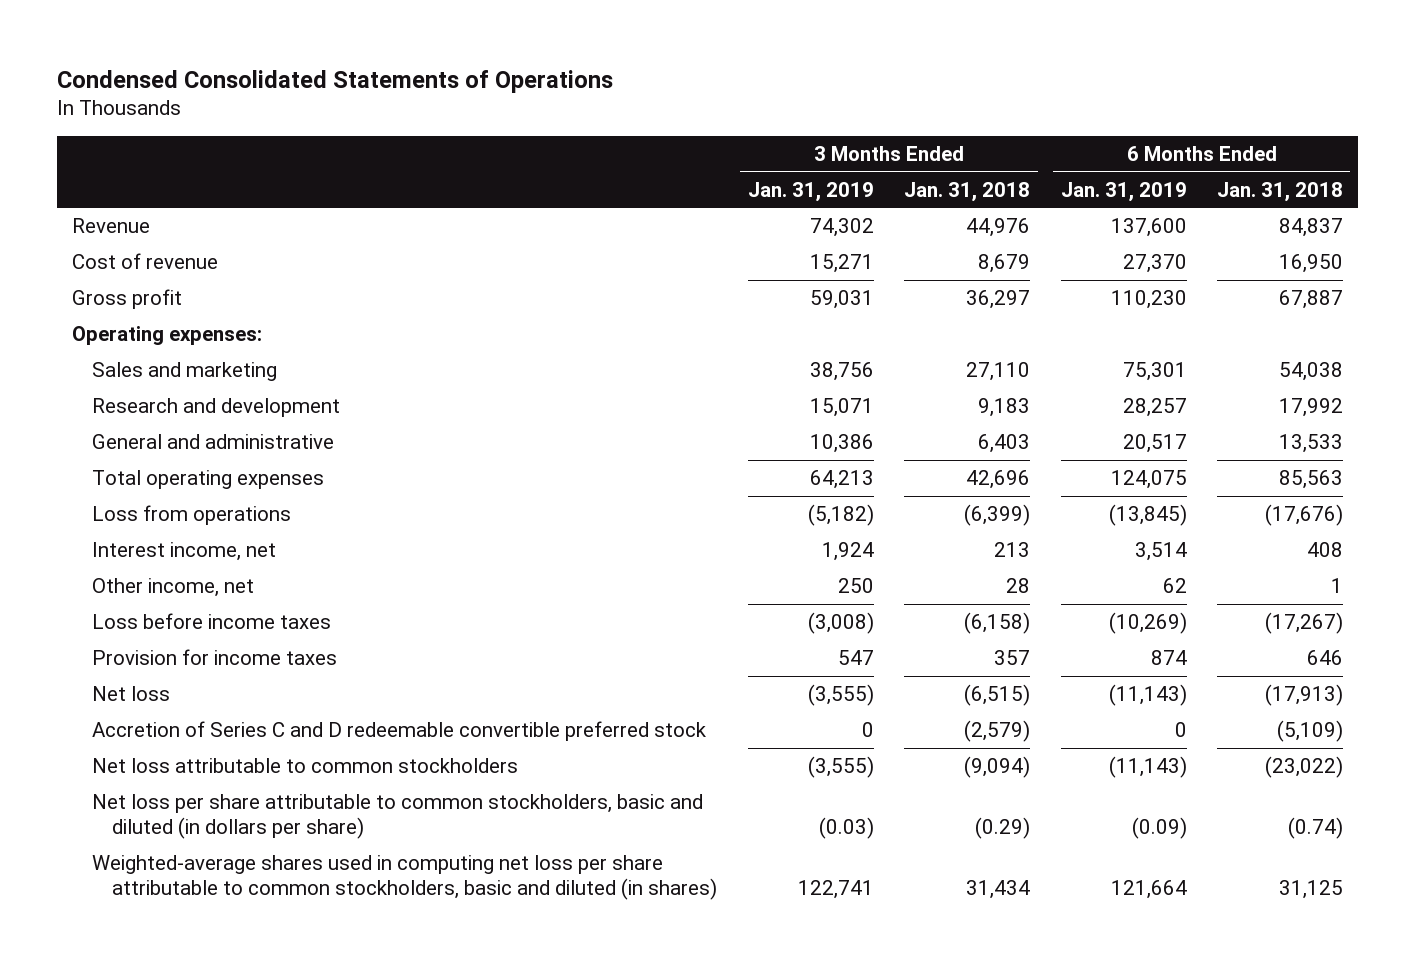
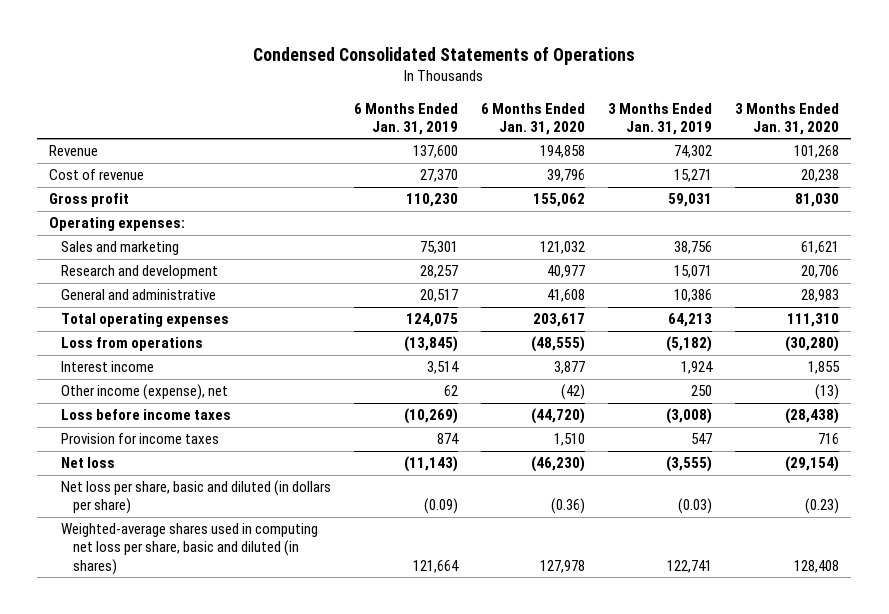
[904,181,1031,202] Jan. 31, 2018 -> none
[1216,181,1343,202] Jan. 31, 2018 -> none
none -> [481,102,586,135] 6 Months Ended Jan. 31, 2020
none -> [735,102,840,135] 3 Months Ended Jan. 31, 2020
[92,542,277,562] Interest income, net -> [60,361,154,373] Interest income
[92,578,255,598] Other income, net -> [60,384,228,401] Other income (expense), net
[92,721,707,742] Accretion of Series C and D redeemable convertible preferred stock -> none
[92,758,519,774] Net loss attributable to common stockholders -> none
[92,794,704,840] Net loss per share attributable to common stockholders, basic and diluted (in dollars per share) -> [60,480,331,515] Net loss per share, basic and diluted (in dollars per share)
[92,855,718,901] Weighted-average shares used in computing net loss per share attributable to common stockholders, basic and diluted (in shares) -> [60,523,318,575] Weighted-average shares used in computing net loss per share, basic and diluted (in shares)

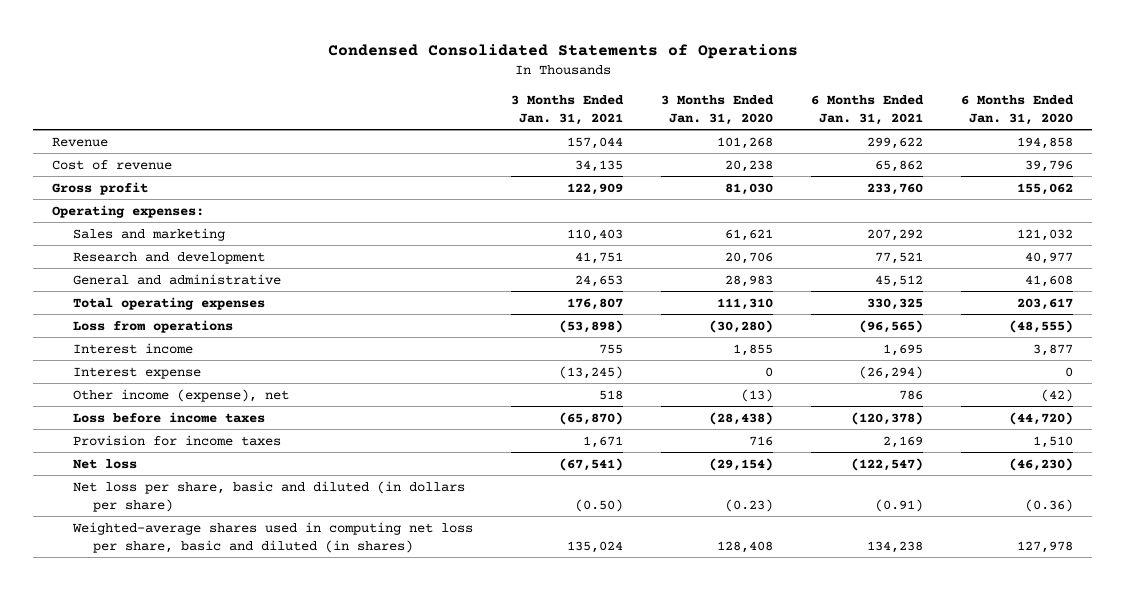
[353,102,458,135] 6 Months Ended Jan. 31, 2019 -> none
[608,102,713,135] 3 Months Ended Jan. 31, 2019 -> none
none -> [510,95,624,125] 3 Months Ended Jan. 31, 2021
none -> [810,95,924,125] 6 Months Ended Jan. 31, 2021
none -> [72,366,201,379] Interest expense

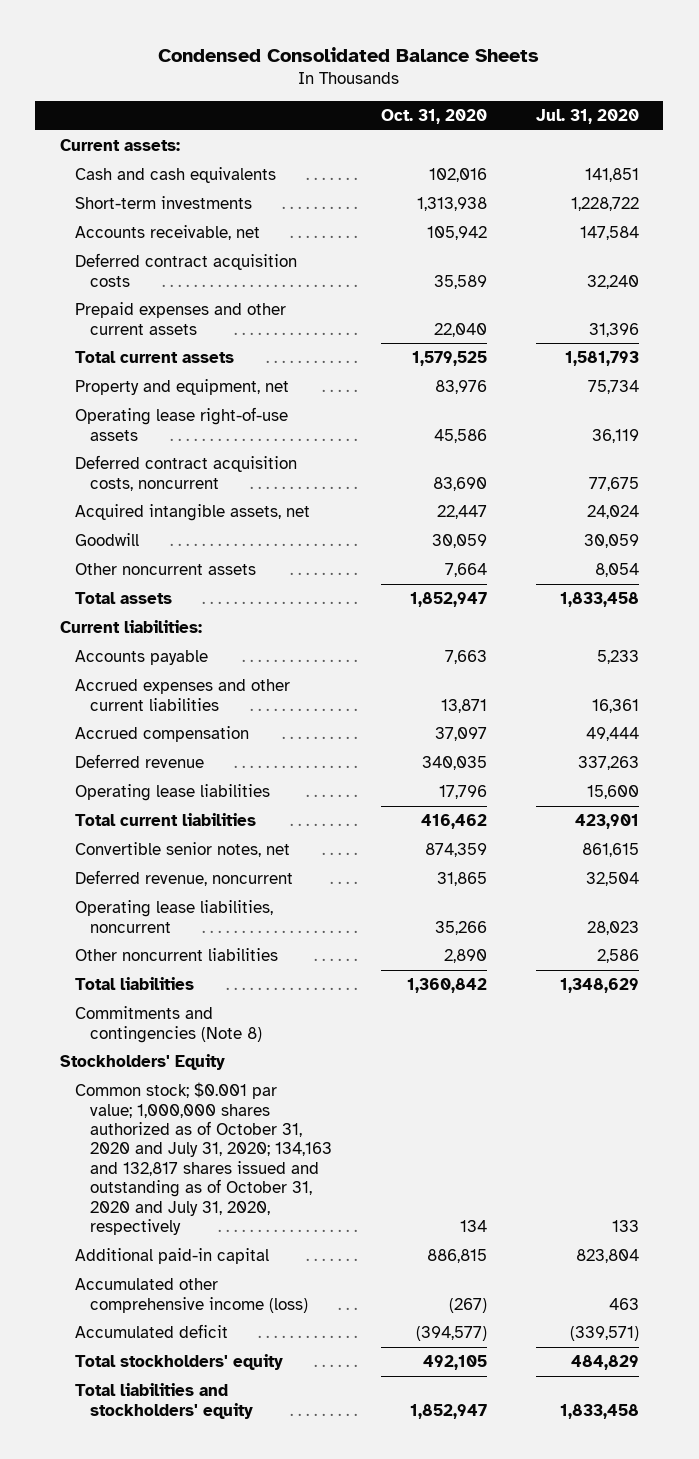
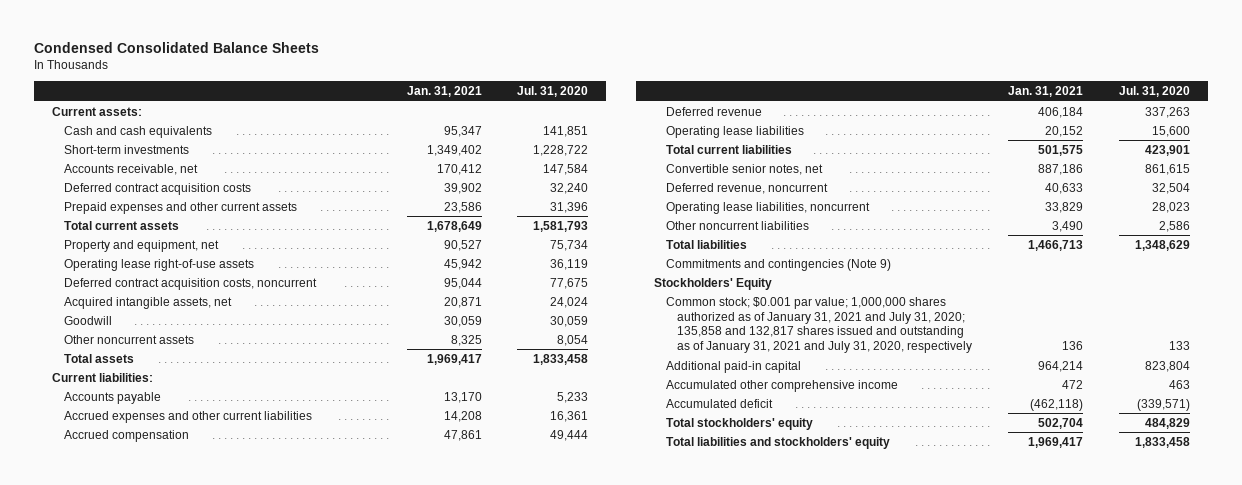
[380,109,487,125] Oct. 31, 2020 -> none
none -> [406,86,482,98] Jan. 31, 2021
[74,1006,263,1043] Commitments and contingencies (Note 8) -> [665,258,891,271] Commitments and contingencies (Note 9)
[74,1082,333,1236] Common stock; $0.001 par value; 1,000,000 shares authorized as of October 31, 2020 and July 31, 2020; 134,163 and 132,817 shares issued and outstanding as of October 31, 2020 and July 31, 2020, respectively -> [665,296,973,354] Common stock; $0.001 par value; 1,000,000 shares authorized as of January 31, 2021 and July 31, 2020; 135,858 and 132,817 shares issued and outstanding as of January 31, 2021 and July 31, 2020, respectively
[74,1278,309,1313] Accumulated other comprehensive income (loss) -> [665,379,898,392] Accumulated other comprehensive income

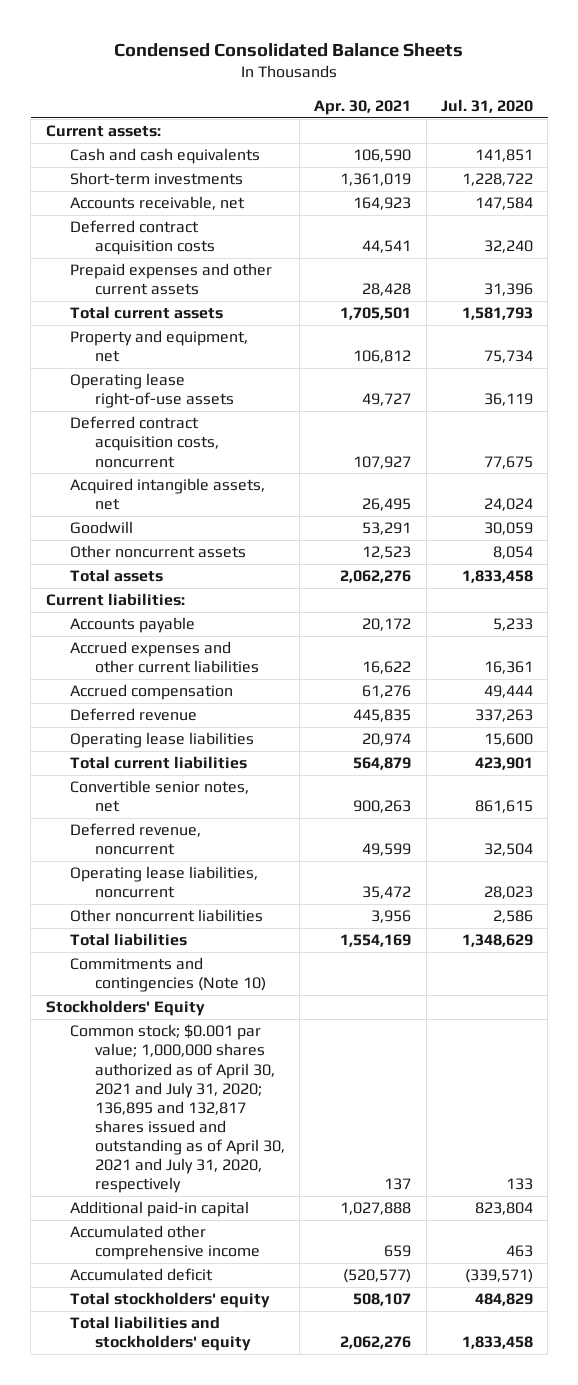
[406,86,482,98] Jan. 31, 2021 -> none
none -> [314,99,412,115] Apr. 30, 2021
[665,258,891,271] Commitments and contingencies (Note 9) -> [70,957,266,993] Commitments and contingencies (Note 10)
[665,296,973,354] Common stock; $0.001 par value; 1,000,000 shares authorized as of January 31, 2021 and July 31, 2020; 135,858 and 132,817 shares issued and outstanding as of January 31, 2021 and July 31, 2020, respectively -> [70,1024,285,1194] Common stock; $0.001 par value; 1,000,000 shares authorized as of April 30, 2021 and July 31, 2020; 136,895 and 132,817 shares issued and outstanding as of April 30, 2021 and July 31, 2020, respectively

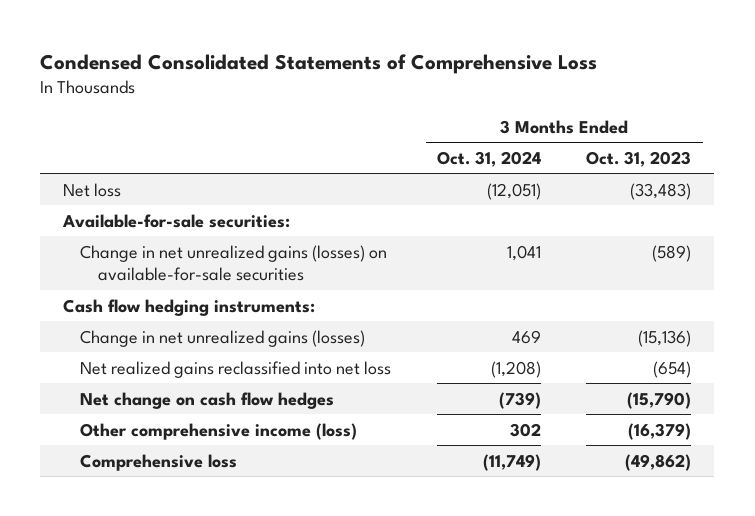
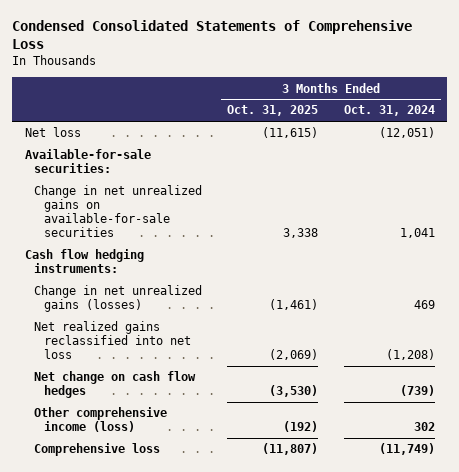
[586,150,692,167] Oct. 31, 2023 -> none
none -> [227,105,319,117] Oct. 31, 2025
[80,244,388,282] Change in net unrealized gains (losses) on available-for-sale securities -> [34,185,203,238] Change in net unrealized gains on available-for-sale securities

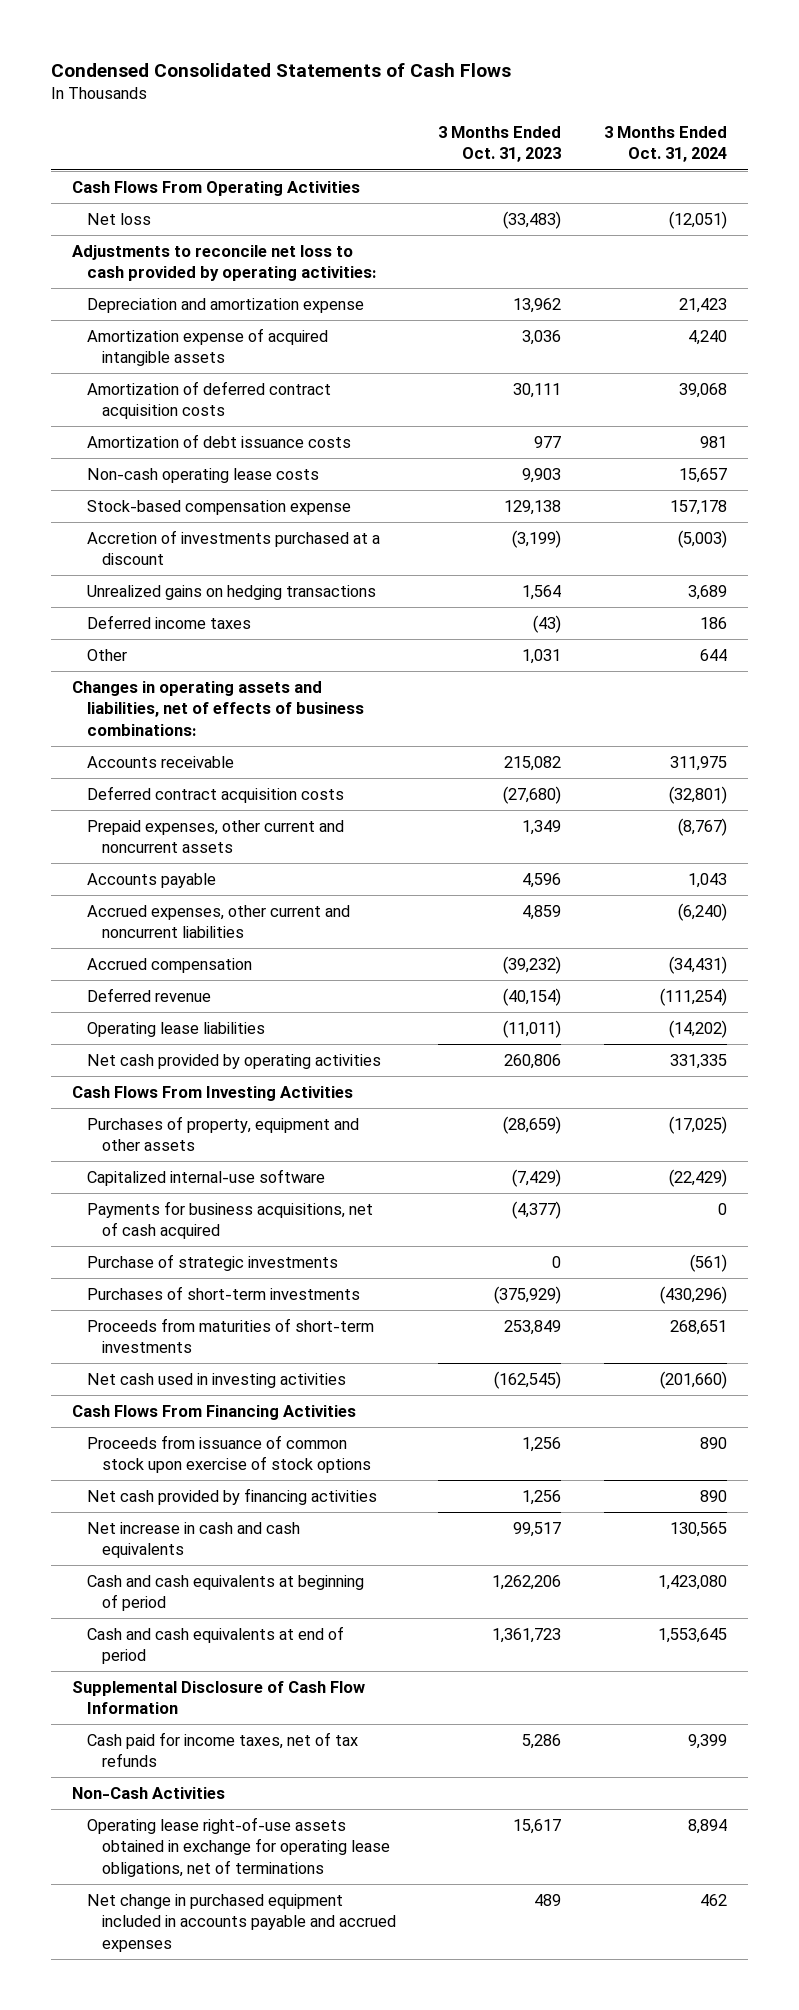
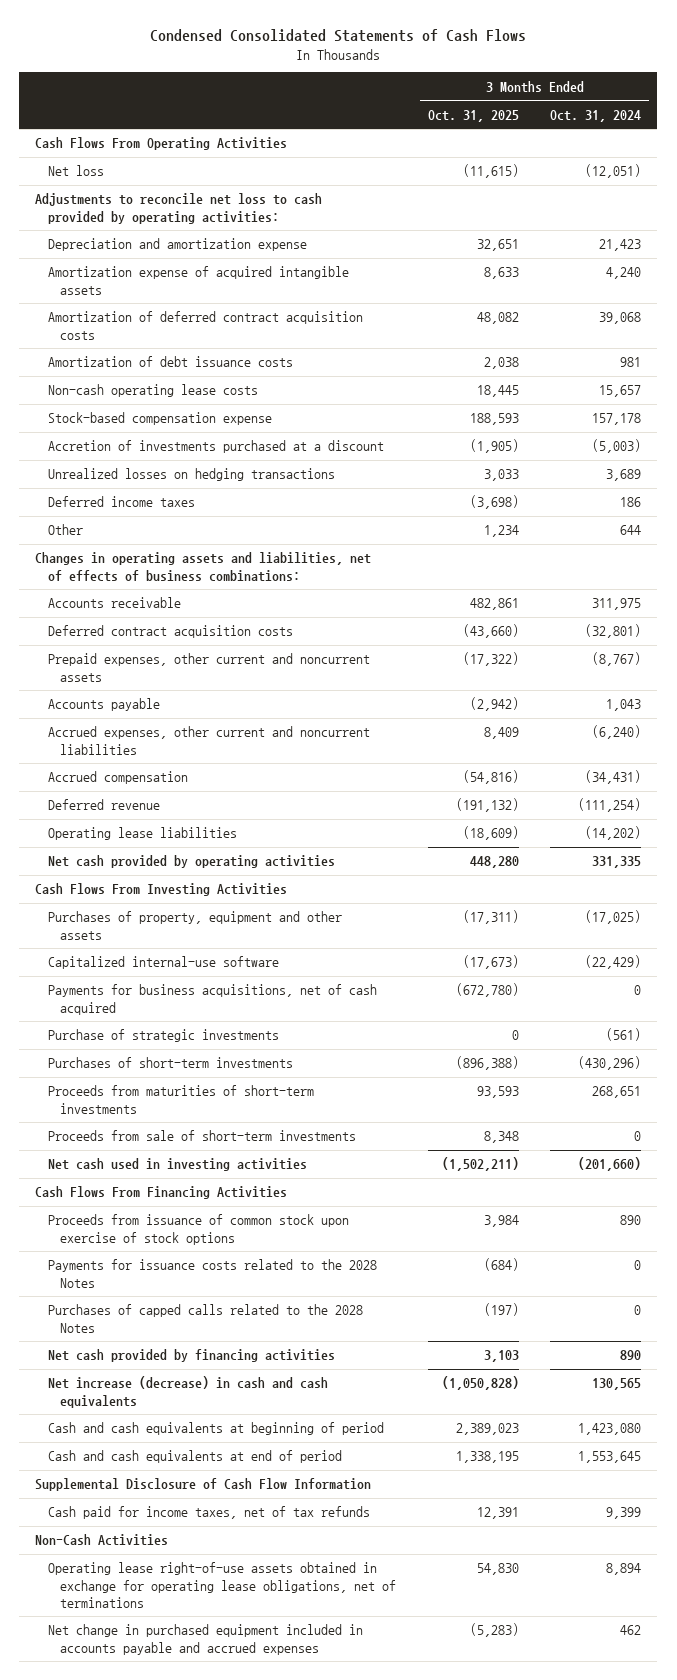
[438,126,562,163] 3 Months Ended Oct. 31, 2023 -> none
none -> [427,109,519,122] Oct. 31, 2025
[86,584,376,600] Unrealized gains on hedging transactions -> [47,468,335,482] Unrealized losses on hedging transactions
none -> [47,1130,356,1142] Proceeds from sale of short-term investments
none -> [47,1259,377,1288] Payments for issuance costs related to the 2028 Notes
none -> [47,1304,363,1333] Purchases of capped calls related to the 2028 Notes
[86,1521,300,1559] Net increase in cash and cash equivalents -> [47,1376,328,1408] Net increase (decrease) in cash and cash equivalents

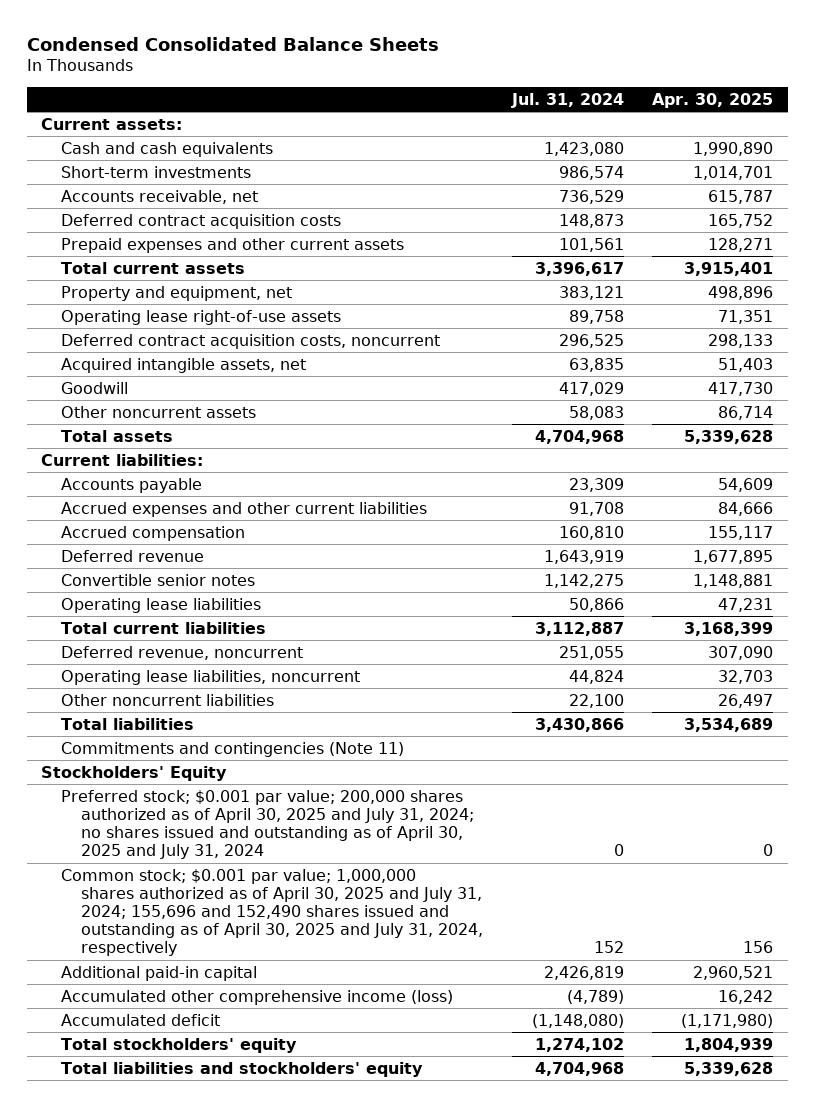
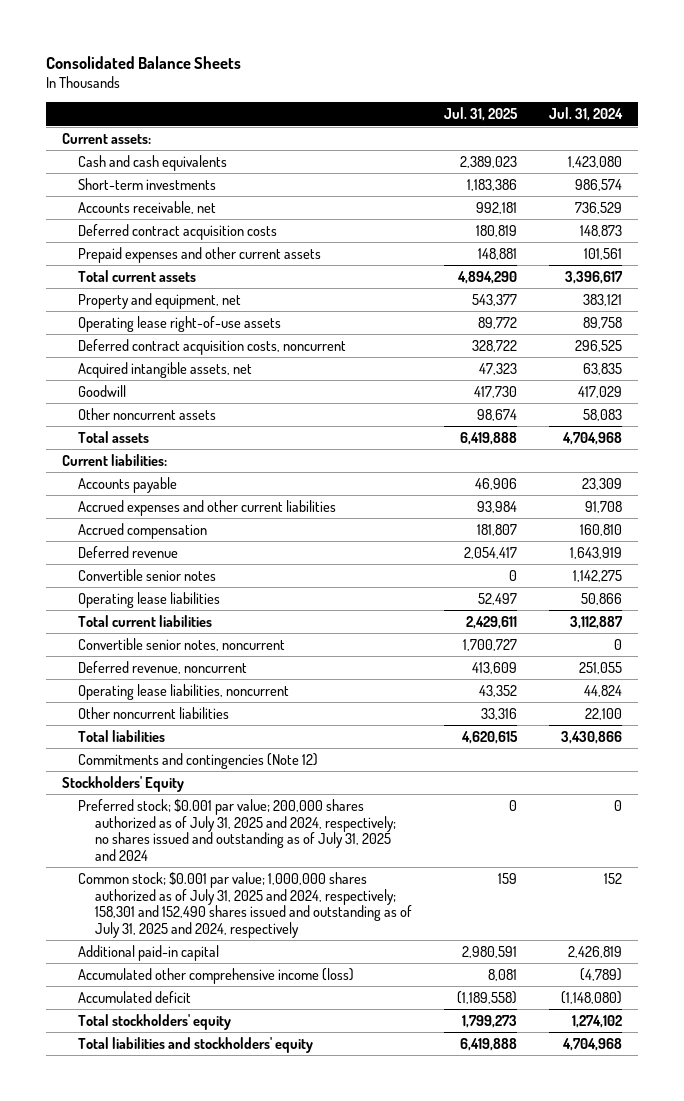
[26,36,439,51] Condensed Consolidated Balance Sheets -> [46,55,242,69] Consolidated Balance Sheets
[652,92,774,108] Apr. 30, 2025 -> none
none -> [443,107,518,122] Jul. 31, 2025
none -> [78,637,286,651] Convertible senior notes, noncurrent
[61,741,405,757] Commitments and contingencies (Note 11) -> [78,752,319,769] Commitments and contingencies (Note 12)
[61,789,475,860] Preferred stock; $0.001 par value; 200,000 shares authorized as of April 30, 2025 and July 31, 2024; no shares issued and outstanding as of April 30, 2025 and July 31, 2024 -> [78,798,396,861] Preferred stock; $0.001 par value; 200,000 shares authorized as of July 31, 2025 and 2024, respectively; no shares issued and outstanding as of July 31, 2025 and 2024
[61,868,484,957] Common stock; $0.001 par value; 1,000,000 shares authorized as of April 30, 2025 and July 31, 2024; 155,696 and 152,490 shares issued and outstanding as of April 30, 2025 and July 31, 2024, respectively -> [78,871,412,938] Common stock; $0.001 par value; 1,000,000 shares authorized as of July 31, 2025 and 2024, respectively; 158,301 and 152,490 shares issued and outstanding as of July 31, 2025 and 2024, respectively

